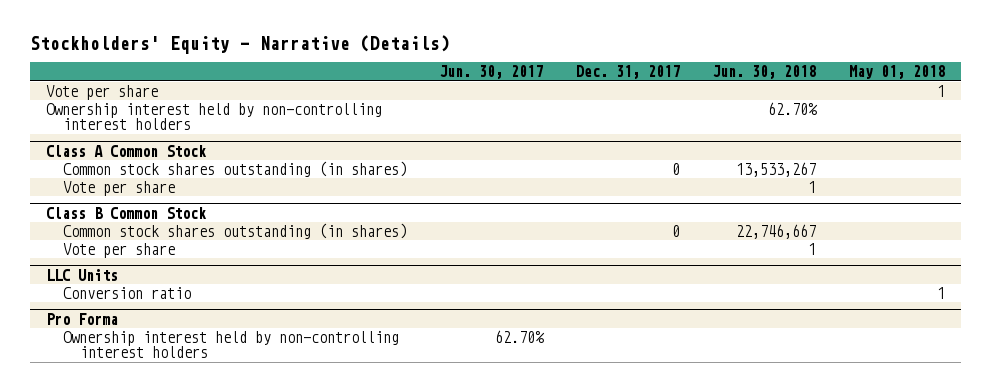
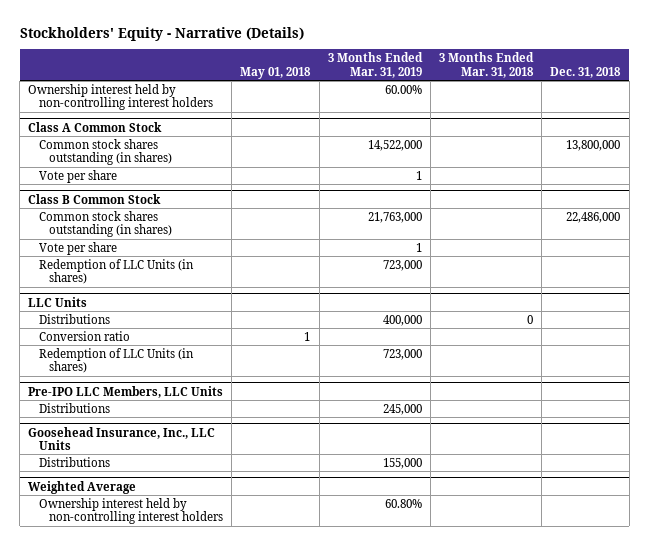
[439,65,544,80] Jun. 30, 2017 -> none
[575,65,680,80] Dec. 31, 2017 -> none
[712,65,817,80] Jun. 30, 2018 -> none
none -> [327,52,423,78] 3 Months Ended Mar. 31, 2019
none -> [439,52,535,78] 3 Months Ended Mar. 31, 2018
none -> [550,66,622,78] Dec. 31, 2018
[46,84,159,100] Vote per share -> none
none -> [38,258,194,285] Redemption of LLC Units (in shares)
none -> [38,313,110,324] Distributions
[46,312,119,325] Pro Forma -> none
[63,330,400,359] Ownership interest held by non-controlling interest holders -> none
none -> [38,347,194,374] Redemption of LLC Units (in shares)
none -> [28,385,224,398] Pre-IPO LLC Members, LLC Units
none -> [38,402,110,413] Distributions
none -> [28,426,216,451] Goosehead Insurance, Inc., LLC Units
none -> [38,456,110,467] Distributions
none -> [28,480,137,494] Weighted Average
none -> [38,497,223,525] Ownership interest held by non-controlling interest holders

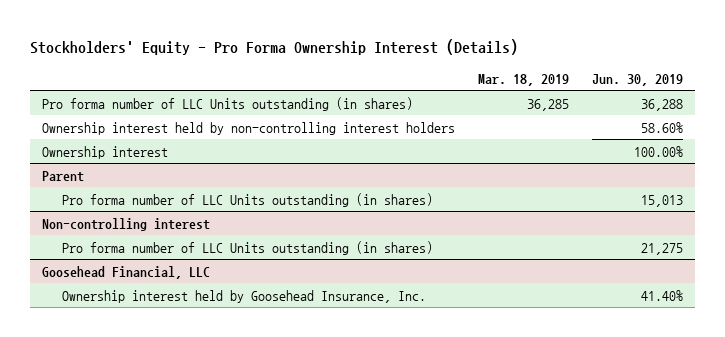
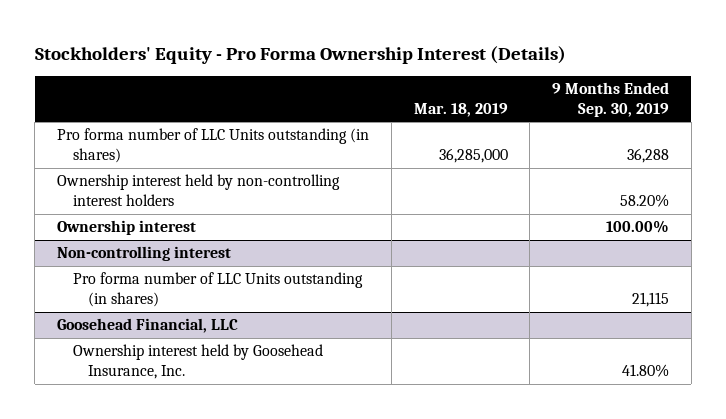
[592,73,684,86] Jun. 30, 2019 -> none
none -> [551,81,669,117] 9 Months Ended Sep. 30, 2019
[527,98,570,111] 36,285 -> [438,148,508,164] 36,285,000
[41,170,84,182] Parent -> none
[62,192,434,207] Pro forma number of LLC Units outstanding (in shares) -> none

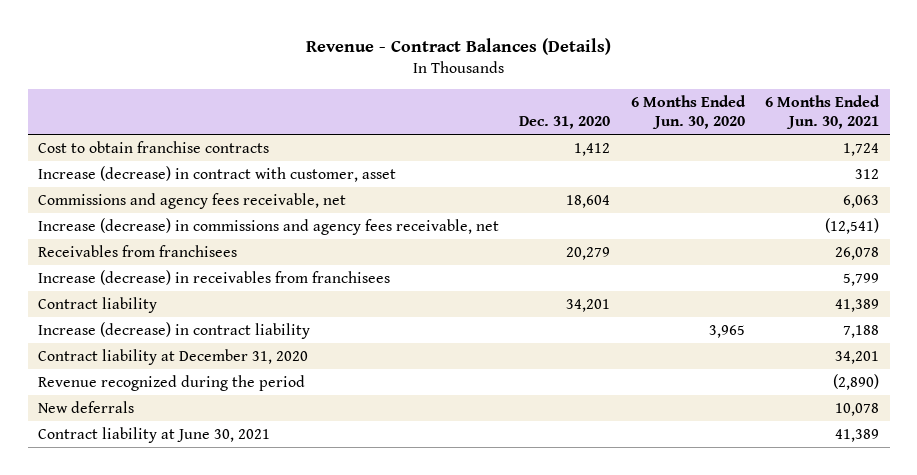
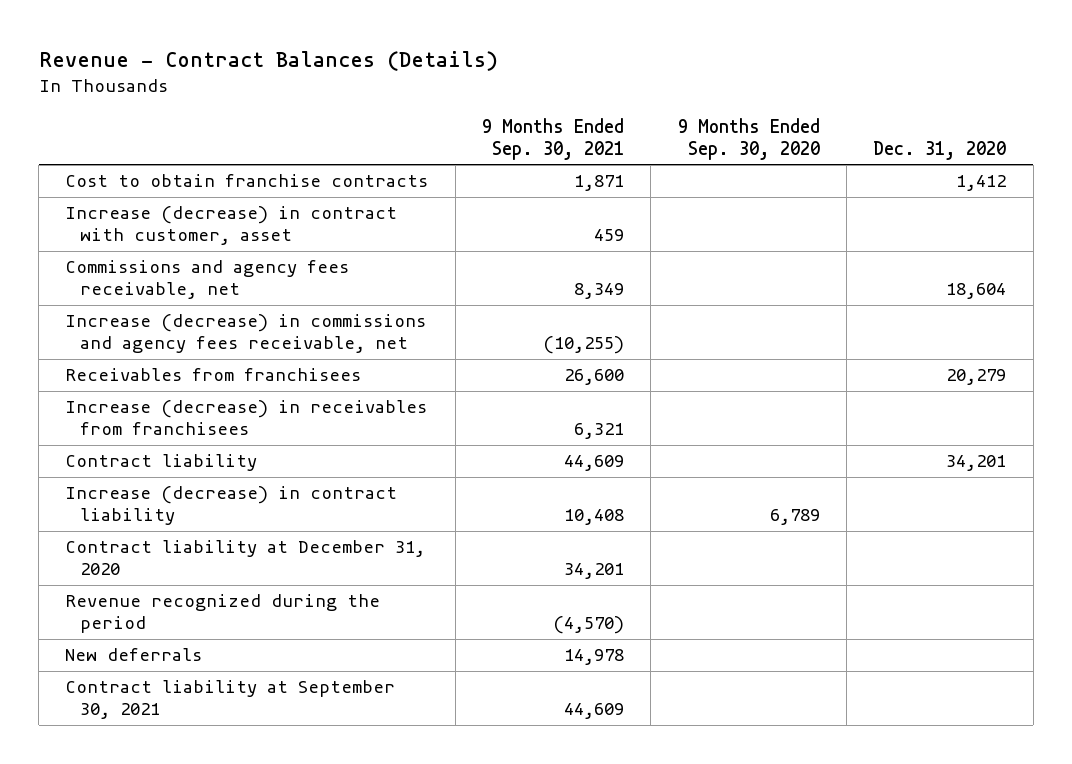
[630,94,746,130] 6 Months Ended Jun. 30, 2020 -> none
[765,94,881,130] 6 Months Ended Jun. 30, 2021 -> none
none -> [481,117,624,161] 9 Months Ended Sep. 30, 2021
none -> [677,117,820,161] 9 Months Ended Sep. 30, 2020
[37,427,270,444] Contract liability at June 30, 2021 -> [65,680,396,720] Contract liability at September 30, 2021

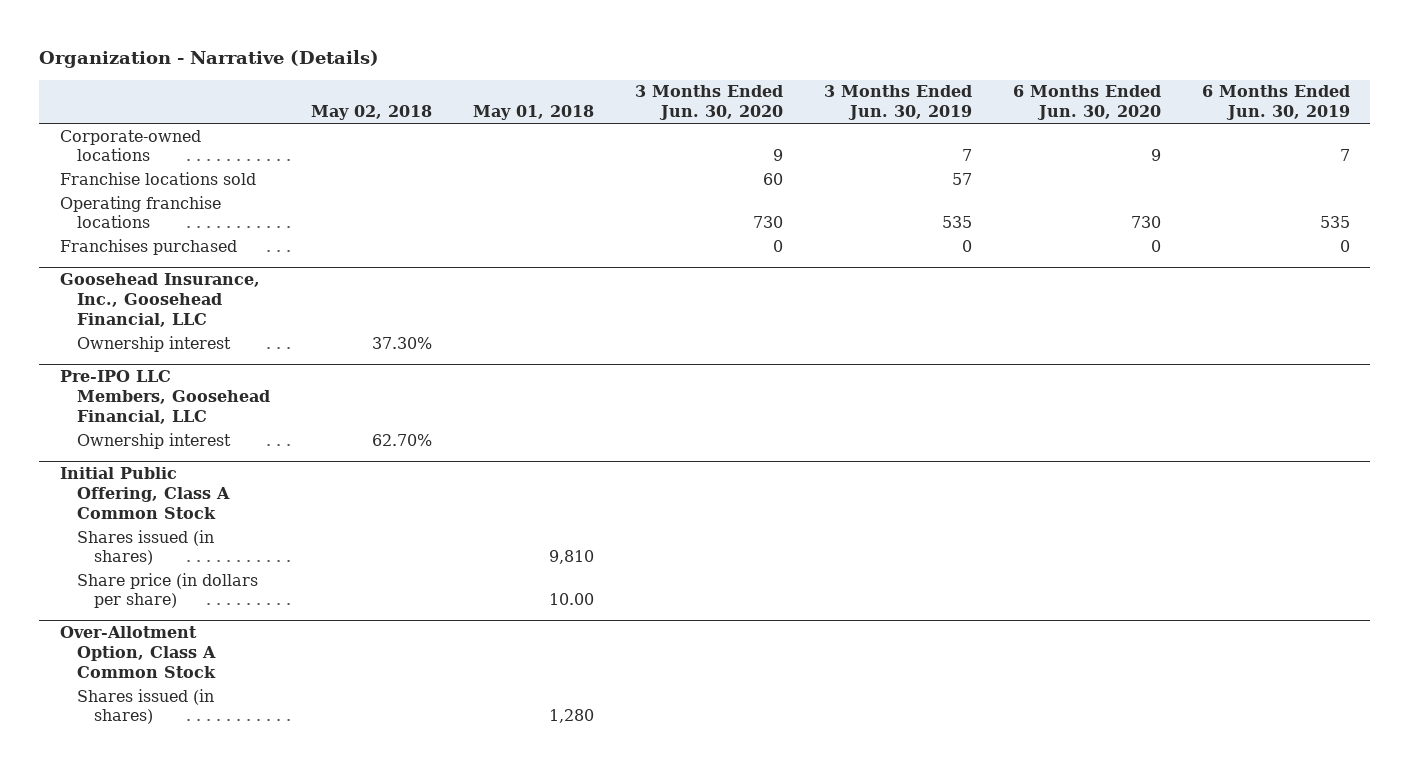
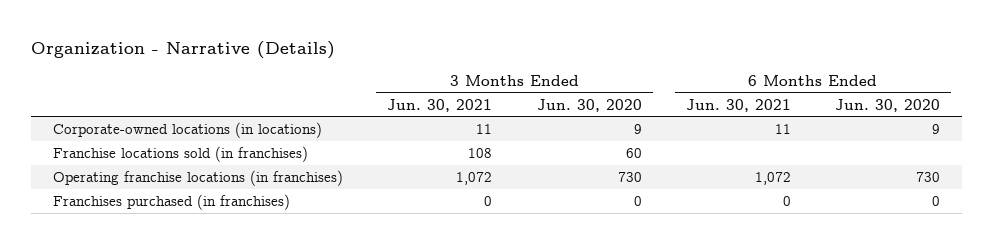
[311,105,433,121] May 02, 2018 -> none
[472,105,594,121] May 01, 2018 -> none
[823,85,972,121] 3 Months Ended Jun. 30, 2019 -> none
[1201,85,1350,121] 6 Months Ended Jun. 30, 2019 -> none
none -> [387,98,493,112] Jun. 30, 2021
none -> [686,98,792,112] Jun. 30, 2021
[59,273,260,327] Goosehead Insurance, Inc., Goosehead Financial, LLC -> none
[77,335,232,352] Ownership interest -> none
[59,370,271,424] Pre-IPO LLC Members, Goosehead Financial, LLC -> none
[77,432,232,449] Ownership interest -> none
[59,467,231,519] Initial Public Offering, Class A Common Stock -> none
[77,529,215,566] Shares issued (in shares) -> none
[77,572,259,609] Share price (in dollars per share) -> none
[59,626,217,678] Over-Allotment Option, Class A Common Stock -> none
[77,688,215,725] Shares issued (in shares) -> none
[59,129,201,162] Corporate-owned locations -> [53,121,323,138] Corporate-owned locations (in locations)
[59,171,256,185] Franchise locations sold -> [53,145,309,162] Franchise locations sold (in franchises)
[59,195,221,229] Operating franchise locations -> [53,169,344,186] Operating franchise locations (in franchises)
[59,238,237,255] Franchises purchased -> [53,193,291,210] Franchises purchased (in franchises)

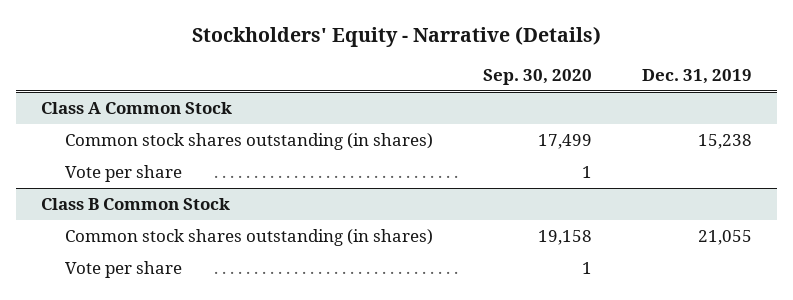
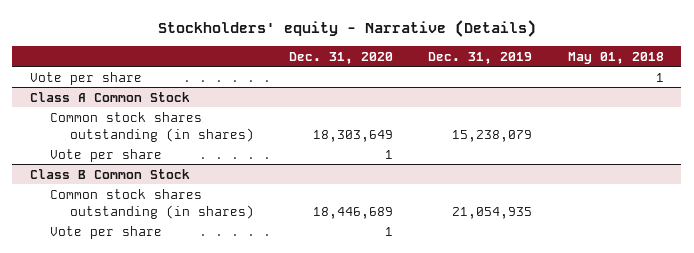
[191,26,601,48] Stockholders' Equity - Narrative (Details) -> [157,19,536,37] Stockholders' equity - Narrative (Details)
[483,69,593,86] Sep. 30, 2020 -> none
none -> [288,51,393,64] Dec. 31, 2020
none -> [567,51,664,64] May 01, 2018
none -> [30,71,143,85] Vote per share
[698,133,753,149] 15,238 -> [452,129,533,142] 15,238,079
[698,229,753,245] 21,055 -> [452,206,533,219] 21,054,935

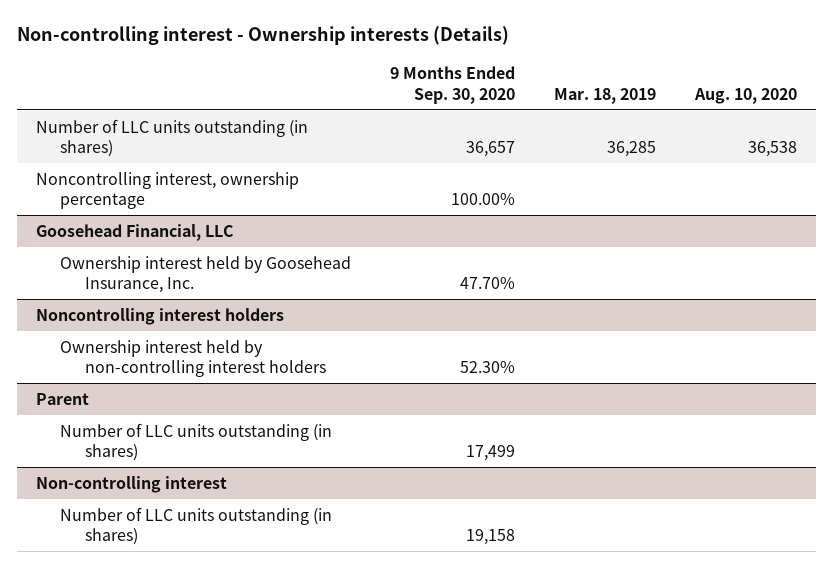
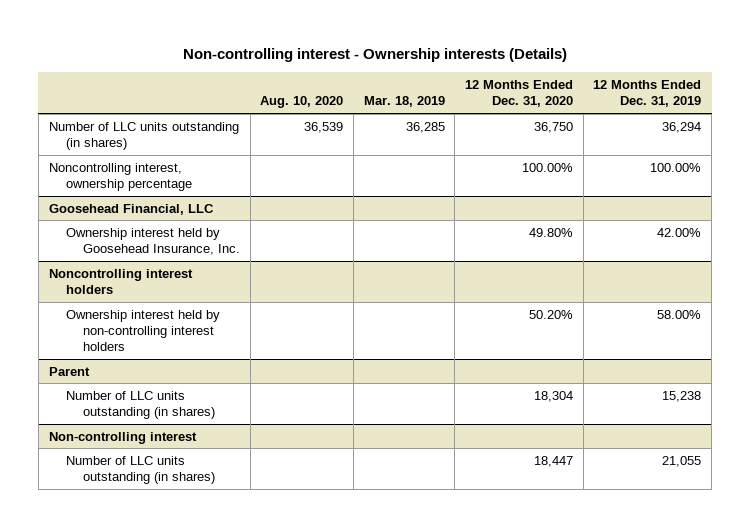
[390,66,516,104] 9 Months Ended Sep. 30, 2020 -> none
none -> [465,80,574,108] 12 Months Ended Dec. 31, 2020
none -> [593,80,702,108] 12 Months Ended Dec. 31, 2019
[747,141,797,158] 36,538 -> [304,121,344,133] 36,539

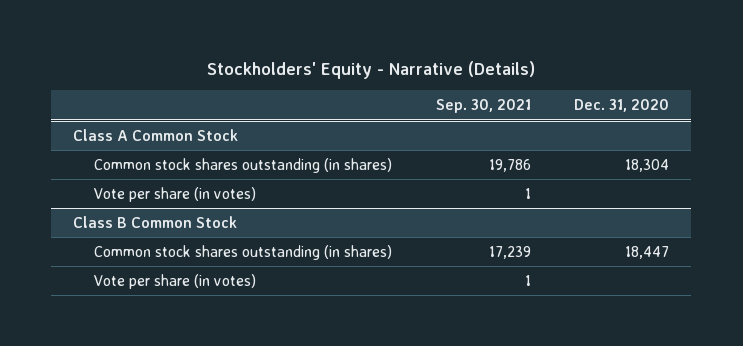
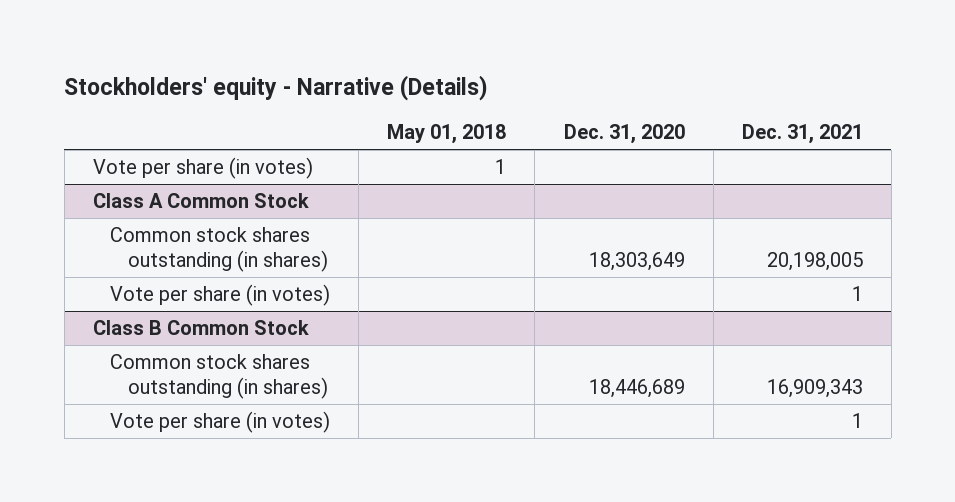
[207,61,536,80] Stockholders' Equity - Narrative (Details) -> [64,74,489,101] Stockholders' equity - Narrative (Details)
[435,99,531,114] Sep. 30, 2021 -> none
none -> [387,124,507,145] May 01, 2018
none -> [741,124,863,145] Dec. 31, 2021
none -> [92,157,313,180] Vote per share (in votes)
[625,158,670,172] 18,304 -> [588,251,685,271] 18,303,649
[625,245,670,259] 18,447 -> [588,378,685,398] 18,446,689

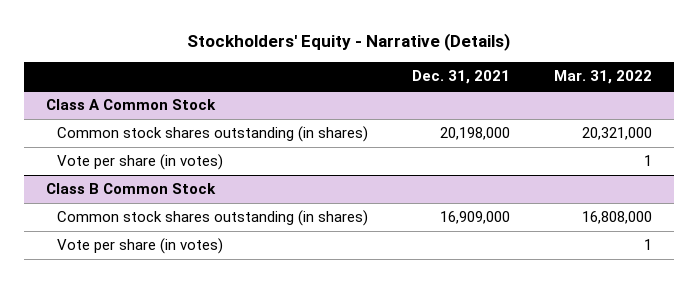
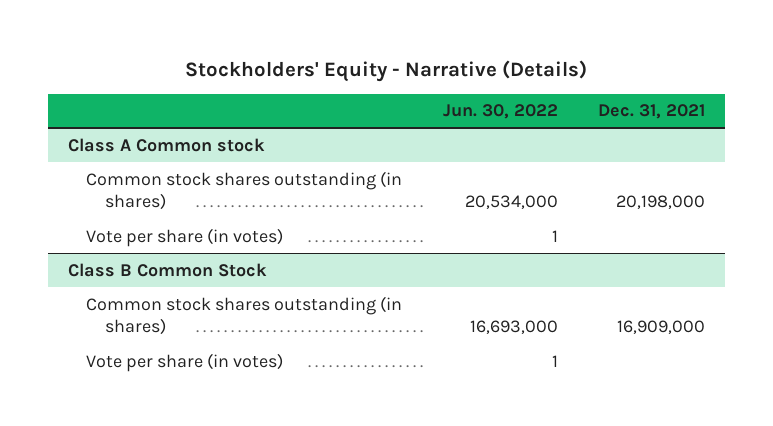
[554,70,653,85] Mar. 31, 2022 -> none
none -> [442,104,558,120] Jun. 30, 2022
[46,99,217,111] Class A Common Stock -> [67,137,265,152] Class A Common stock

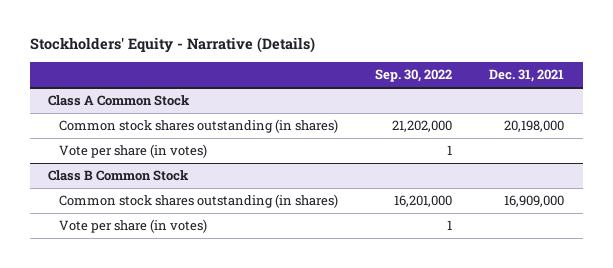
[442,104,558,120] Jun. 30, 2022 -> none
none -> [375,69,453,83] Sep. 30, 2022
[67,137,265,152] Class A Common stock -> [48,95,191,107] Class A Common Stock

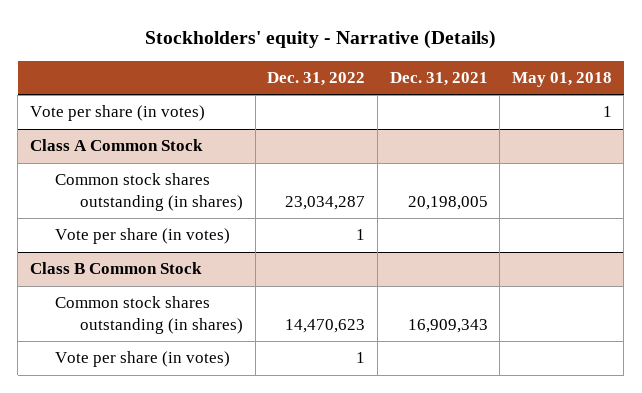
[29,37,315,54] Stockholders' Equity - Narrative (Details) -> [144,29,496,49] Stockholders' equity - Narrative (Details)
[375,69,453,83] Sep. 30, 2022 -> none
none -> [267,71,366,86] Dec. 31, 2022
none -> [511,71,612,87] May 01, 2018
none -> [29,105,205,122] Vote per share (in votes)
[504,120,565,133] 20,198,000 -> [407,195,488,210] 20,198,005
[504,195,565,208] 16,909,000 -> [407,318,488,333] 16,909,343

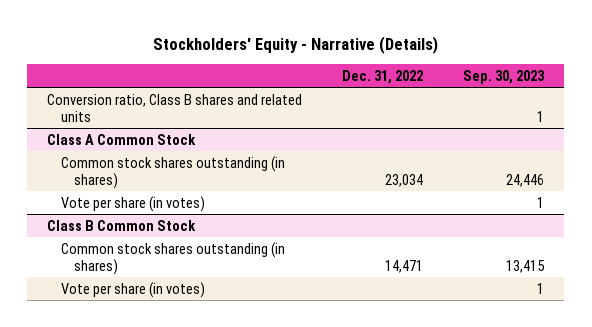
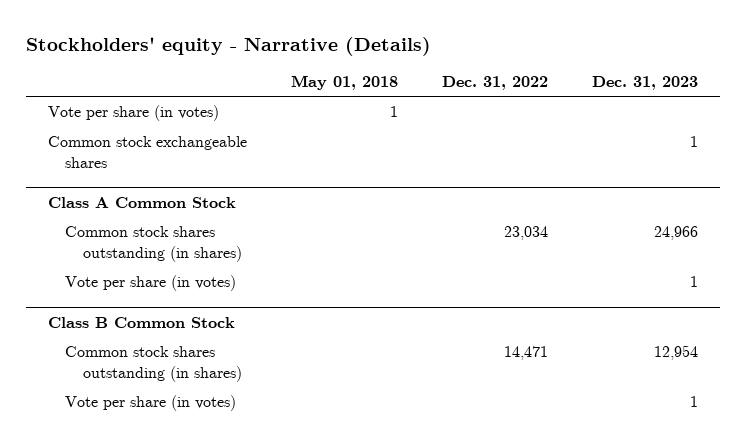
[152,35,438,54] Stockholders' Equity - Narrative (Details) -> [25,36,431,56] Stockholders' equity - Narrative (Details)
[463,69,546,84] Sep. 30, 2023 -> none
none -> [291,75,399,91] May 01, 2018
none -> [592,76,699,91] Dec. 31, 2023
none -> [48,105,220,122] Vote per share (in votes)
[47,93,303,122] Conversion ratio, Class B shares and related units -> [48,136,248,168] Common stock exchangeable shares

